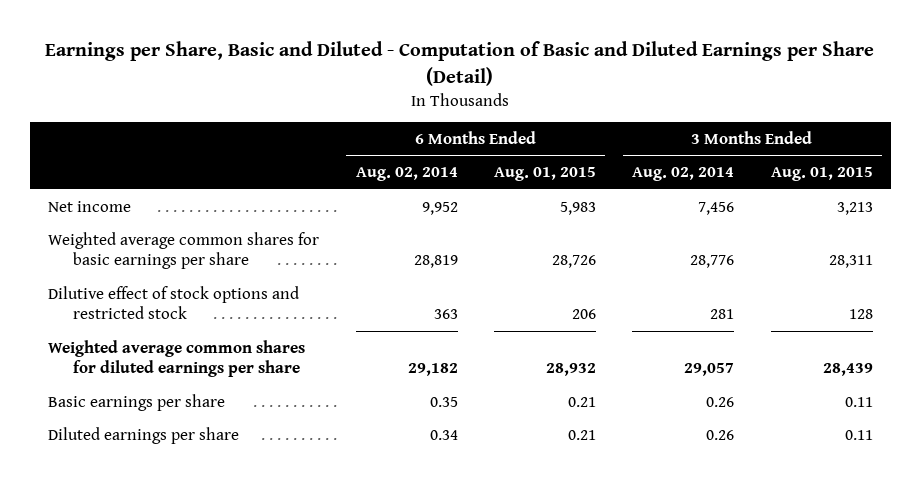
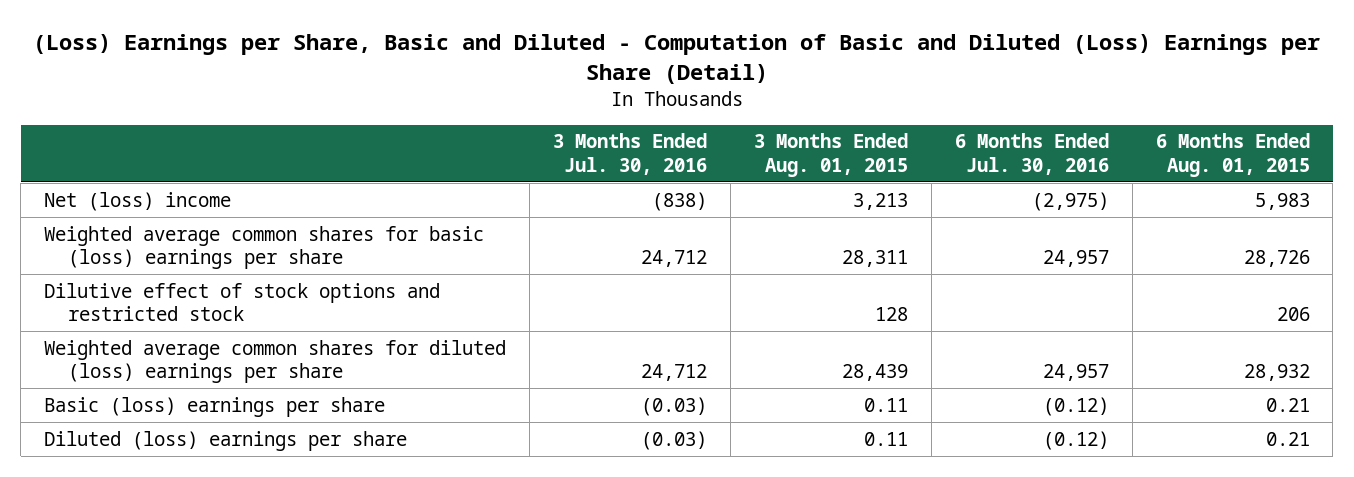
[45,41,875,86] Earnings per Share, Basic and Diluted - Computation of Basic and Diluted Earnings per Share (Detail) -> [32,34,1320,84] (Loss) Earnings per Share, Basic and Diluted - Computation of Basic and Diluted (Loss) Earnings per Share (Detail)
[355,167,458,182] Aug. 02, 2014 -> none
[632,167,735,182] Aug. 02, 2014 -> none
none -> [553,133,708,175] 3 Months Ended Jul. 30, 2016
none -> [954,133,1109,175] 6 Months Ended Jul. 30, 2016
[48,200,132,212] Net income -> [44,191,232,211] Net (loss) income
[48,231,320,270] Weighted average common shares for basic earnings per share -> [44,225,485,269] Weighted average common shares for basic (loss) earnings per share
[48,339,306,378] Weighted average common shares for diluted earnings per share -> [44,339,507,383] Weighted average common shares for diluted (loss) earnings per share
[48,393,226,411] Basic earnings per share -> [44,396,386,417] Basic (loss) earnings per share
[48,426,240,444] Diluted earnings per share -> [44,430,408,451] Diluted (loss) earnings per share

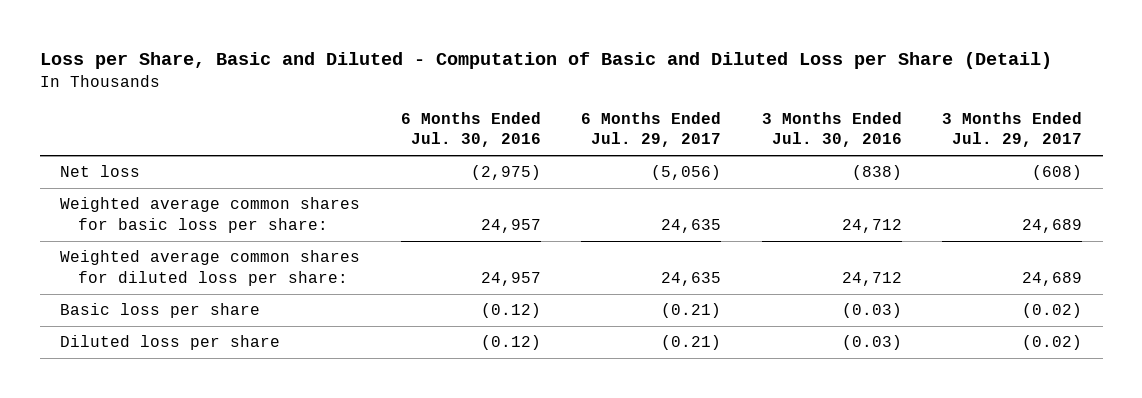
[32,34,1320,84] (Loss) Earnings per Share, Basic and Diluted - Computation of Basic and Diluted (Loss) Earnings per Share (Detail) -> [39,51,1052,69] Loss per Share, Basic and Diluted - Computation of Basic and Diluted Loss per Share (Detail)
[753,133,908,177] 3 Months Ended Aug. 01, 2015 -> none
[1155,133,1310,177] 6 Months Ended Aug. 01, 2015 -> none
none -> [581,112,722,148] 6 Months Ended Jul. 29, 2017
none -> [942,112,1083,148] 3 Months Ended Jul. 29, 2017
[44,282,441,321] Dilutive effect of stock options and restricted stock -> none
[44,191,232,211] Net (loss) income -> [60,165,141,178] Net loss
[44,225,485,269] Weighted average common shares for basic (loss) earnings per share -> [60,197,361,233] Weighted average common shares for basic loss per share:
[44,339,507,383] Weighted average common shares for diluted (loss) earnings per share -> [60,250,361,286] Weighted average common shares for diluted loss per share:
[44,396,386,417] Basic (loss) earnings per share -> [60,303,261,319] Basic loss per share
[44,430,408,451] Diluted (loss) earnings per share -> [60,335,281,351] Diluted loss per share

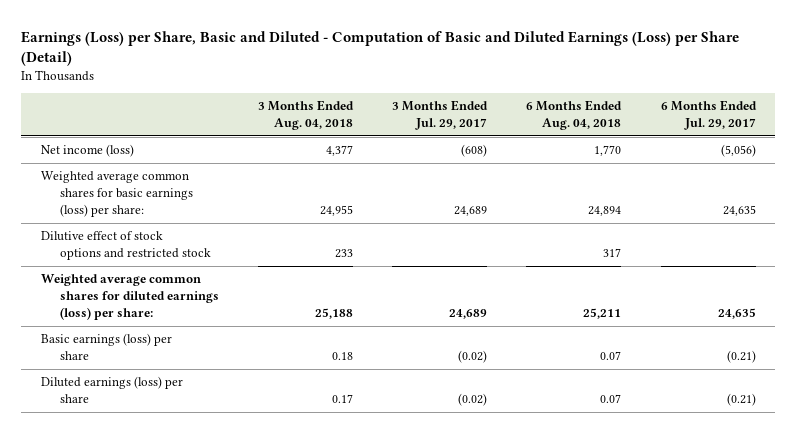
[39,51,1052,69] Loss per Share, Basic and Diluted - Computation of Basic and Diluted Loss per Share (Detail) -> [21,30,740,66] Earnings (Loss) per Share, Basic and Diluted - Computation of Basic and Diluted Earnings (Loss) per Share (Detail)
[400,112,541,148] 6 Months Ended Jul. 30, 2016 -> none
[761,112,902,148] 3 Months Ended Jul. 30, 2016 -> none
none -> [258,100,355,130] 3 Months Ended Aug. 04, 2018
none -> [526,100,623,130] 6 Months Ended Aug. 04, 2018
[60,165,141,178] Net loss -> [40,144,134,158] Net income (loss)
[60,197,361,233] Weighted average common shares for basic loss per share: -> [40,171,194,217] Weighted average common shares for basic earnings (loss) per share:
none -> [40,231,212,261] Dilutive effect of stock options and restricted stock
[60,250,361,286] Weighted average common shares for diluted loss per share: -> [40,274,220,320] Weighted average common shares for diluted earnings (loss) per share:
[60,303,261,319] Basic loss per share -> [40,333,172,361] Basic earnings (loss) per share
[60,335,281,351] Diluted loss per share -> [40,376,183,404] Diluted earnings (loss) per share

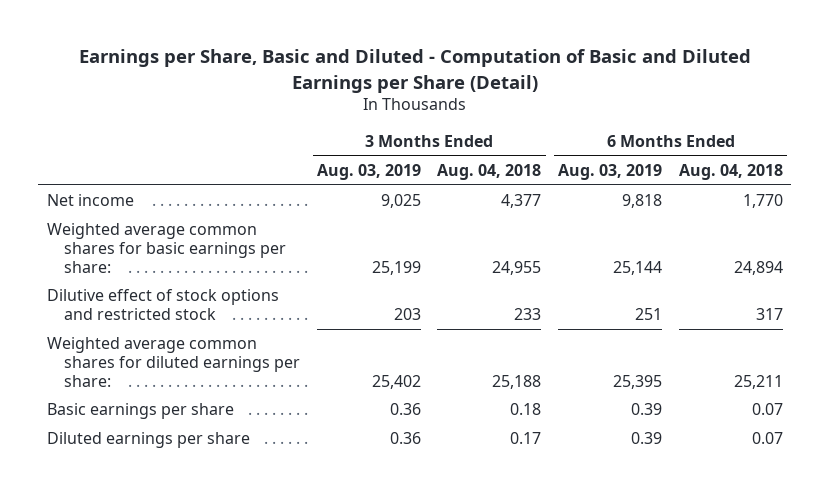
[21,30,740,66] Earnings (Loss) per Share, Basic and Diluted - Computation of Basic and Diluted Earnings (Loss) per Share (Detail) -> [78,49,751,93] Earnings per Share, Basic and Diluted - Computation of Basic and Diluted Earnings per Share (Detail)
[392,100,489,130] 3 Months Ended Jul. 29, 2017 -> none
[660,100,757,130] 6 Months Ended Jul. 29, 2017 -> none
none -> [316,163,421,180] Aug. 03, 2019
none -> [558,163,663,180] Aug. 03, 2019
[40,144,134,158] Net income (loss) -> [46,194,134,207] Net income
[40,171,194,217] Weighted average common shares for basic earnings (loss) per share: -> [46,223,286,273] Weighted average common shares for basic earnings per share:
[40,274,220,320] Weighted average common shares for diluted earnings (loss) per share: -> [46,337,300,387] Weighted average common shares for diluted earnings per share:
[40,333,172,361] Basic earnings (loss) per share -> [46,403,234,420] Basic earnings per share
[40,376,183,404] Diluted earnings (loss) per share -> [46,432,250,449] Diluted earnings per share

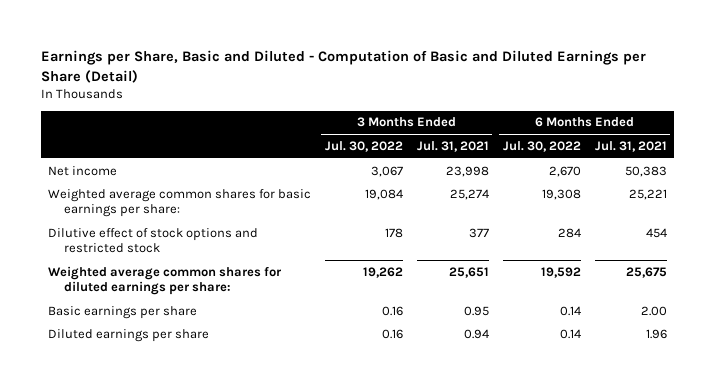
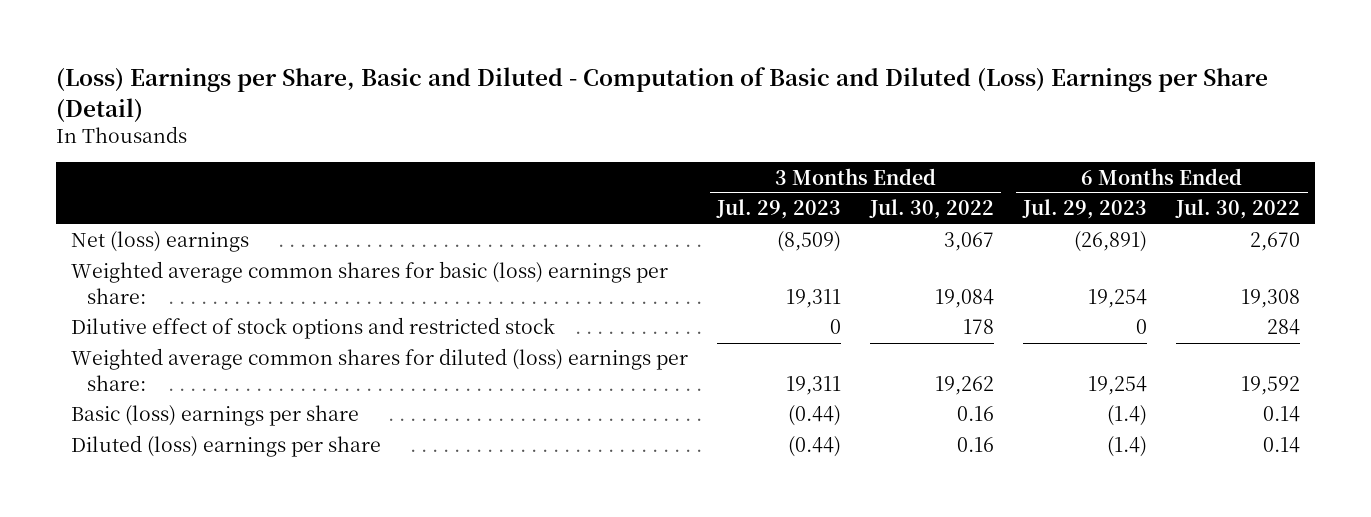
[41,49,647,83] Earnings per Share, Basic and Diluted - Computation of Basic and Diluted Earnings per Share (Detail) -> [56,67,1269,122] (Loss) Earnings per Share, Basic and Diluted - Computation of Basic and Diluted (Loss) Earnings per Share (Detail)
[416,140,489,152] Jul. 31, 2021 -> none
[594,140,667,152] Jul. 31, 2021 -> none
none -> [715,199,841,220] Jul. 29, 2023
none -> [1022,199,1148,220] Jul. 29, 2023
[48,165,118,176] Net income -> [70,231,249,253] Net (loss) earnings
[48,188,312,218] Weighted average common shares for basic earnings per share: -> [70,261,668,304] Weighted average common shares for basic (loss) earnings per share:
[48,265,283,296] Weighted average common shares for diluted earnings per share: -> [70,348,688,391] Weighted average common shares for diluted (loss) earnings per share:
[48,305,198,319] Basic earnings per share -> [70,405,359,427] Basic (loss) earnings per share
[48,328,210,342] Diluted earnings per share -> [70,435,381,458] Diluted (loss) earnings per share

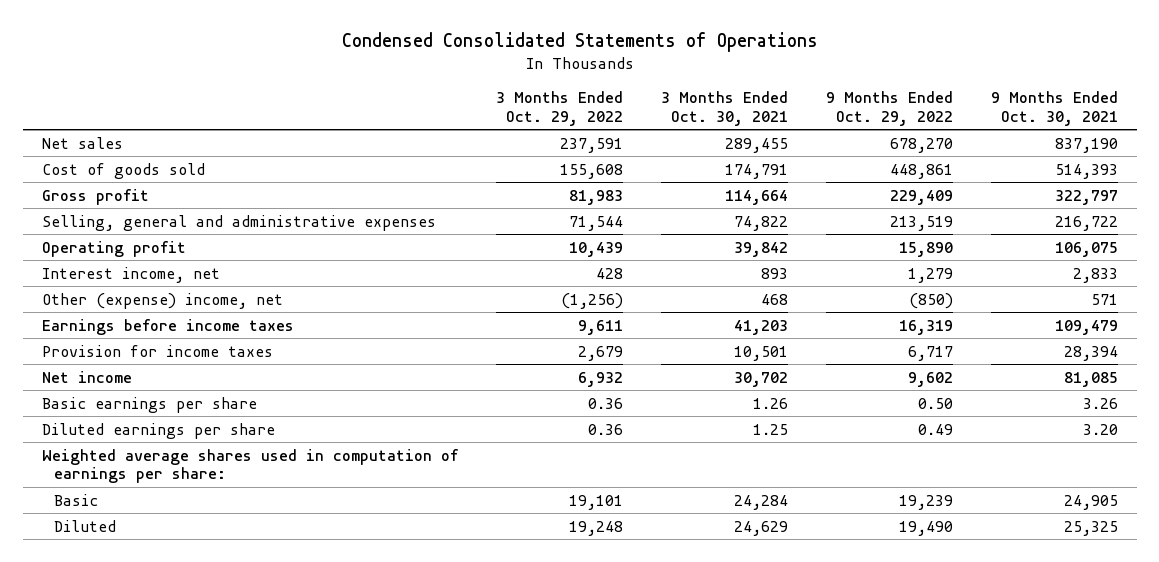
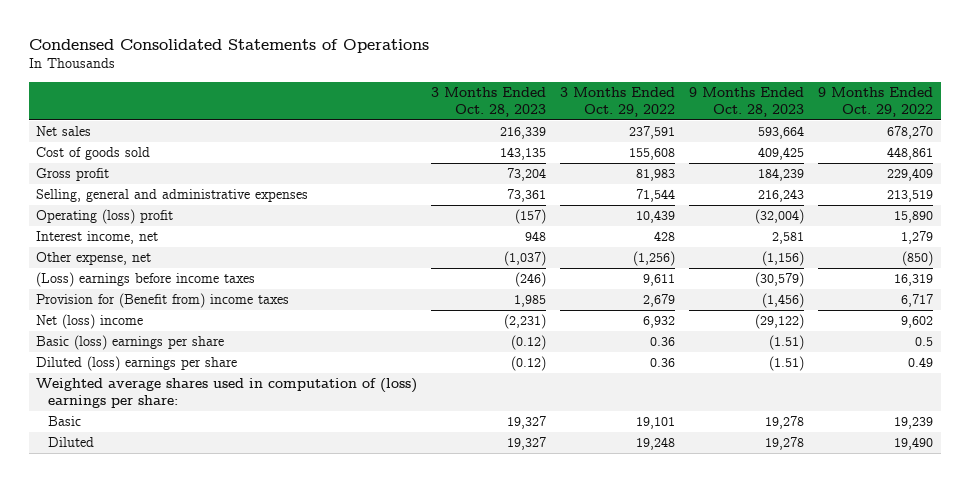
[660,91,788,126] 3 Months Ended Oct. 30, 2021 -> none
[990,91,1118,126] 9 Months Ended Oct. 30, 2021 -> none
none -> [430,87,546,117] 3 Months Ended Oct. 28, 2023
none -> [689,87,805,117] 9 Months Ended Oct. 28, 2023
[41,240,186,257] Operating profit -> [35,209,173,225] Operating (loss) profit
[41,292,283,309] Other (expense) income, net -> [35,252,151,266] Other expense, net
[41,318,294,335] Earnings before income taxes -> [35,272,255,288] (Loss) earnings before income taxes
[41,344,273,357] Provision for income taxes -> [35,293,289,309] Provision for (Benefit from) income taxes
[41,370,132,383] Net income -> [35,314,143,330] Net (loss) income
[41,396,257,413] Basic earnings per share -> [35,335,224,351] Basic (loss) earnings per share
[917,397,953,409] 0.50 -> [915,337,934,347] 0.5
[41,422,275,439] Diluted earnings per share -> [35,356,237,372] Diluted (loss) earnings per share
[41,448,459,483] Weighted average shares used in computation of earnings per share: -> [35,378,417,408] Weighted average shares used in computation of (loss) earnings per share:

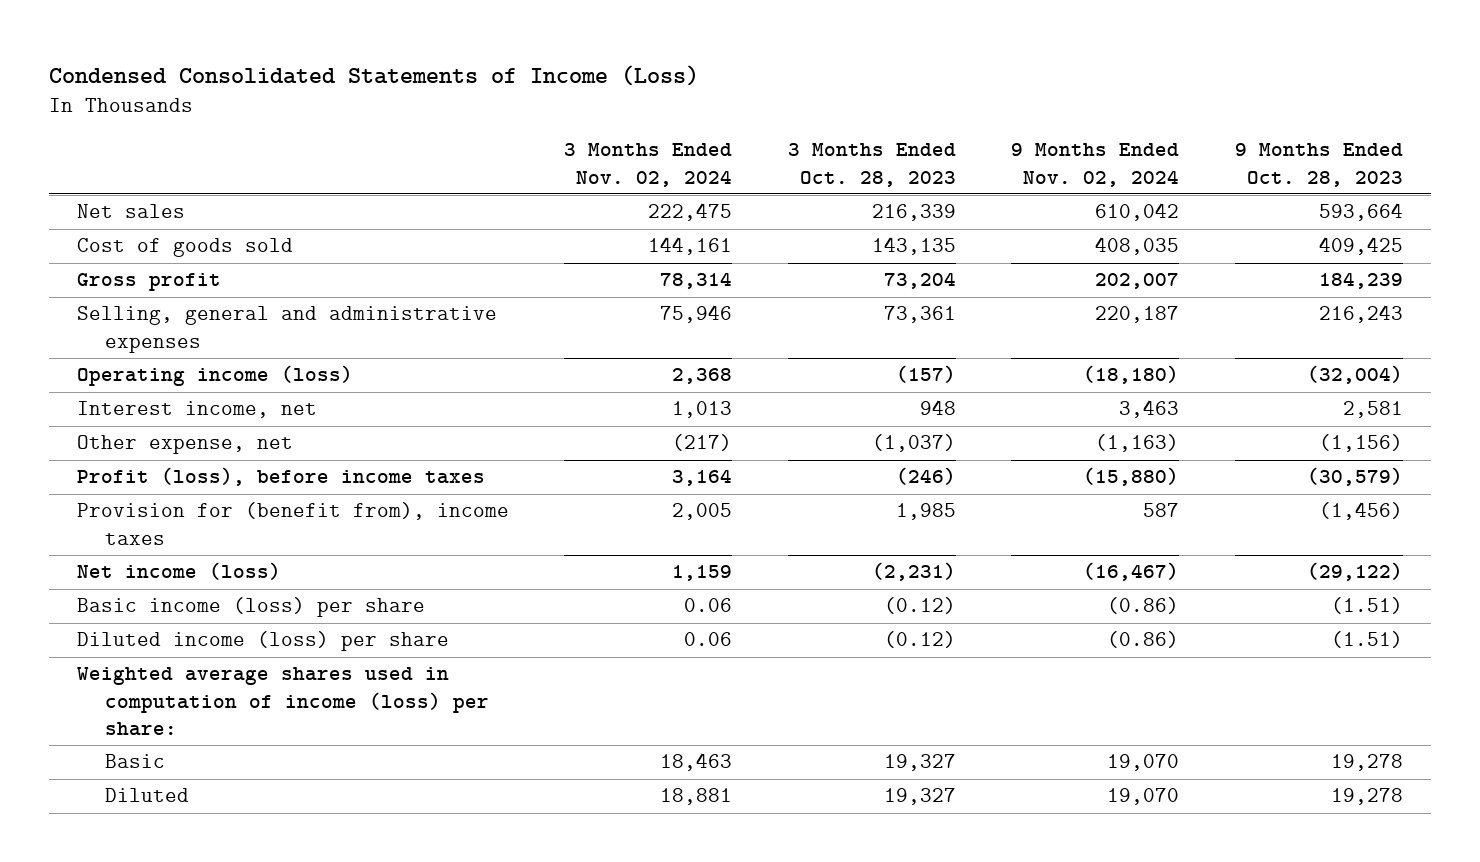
[28,38,429,53] Condensed Consolidated Statements of Operations -> [49,64,700,86] Condensed Consolidated Statements of Income (Loss)
[560,87,676,117] 3 Months Ended Oct. 29, 2022 -> none
[818,87,934,117] 9 Months Ended Oct. 29, 2022 -> none
none -> [564,143,733,187] 3 Months Ended Nov. 02, 2024
none -> [1011,143,1180,187] 9 Months Ended Nov. 02, 2024
[35,209,173,225] Operating (loss) profit -> [76,365,353,387] Operating income (loss)
[35,272,255,288] (Loss) earnings before income taxes -> [76,467,485,487] Profit (loss), before income taxes
[35,293,289,309] Provision for (Benefit from) income taxes -> [76,502,509,545] Provision for (benefit from), income taxes
[35,314,143,330] Net (loss) income -> [76,562,281,581] Net income (loss)
[35,335,224,351] Basic (loss) earnings per share -> [76,597,425,618] Basic income (loss) per share
[35,356,237,372] Diluted (loss) earnings per share -> [76,631,449,652] Diluted income (loss) per share
[35,378,417,408] Weighted average shares used in computation of (loss) earnings per share: -> [76,667,489,736] Weighted average shares used in computation of income (loss) per share:

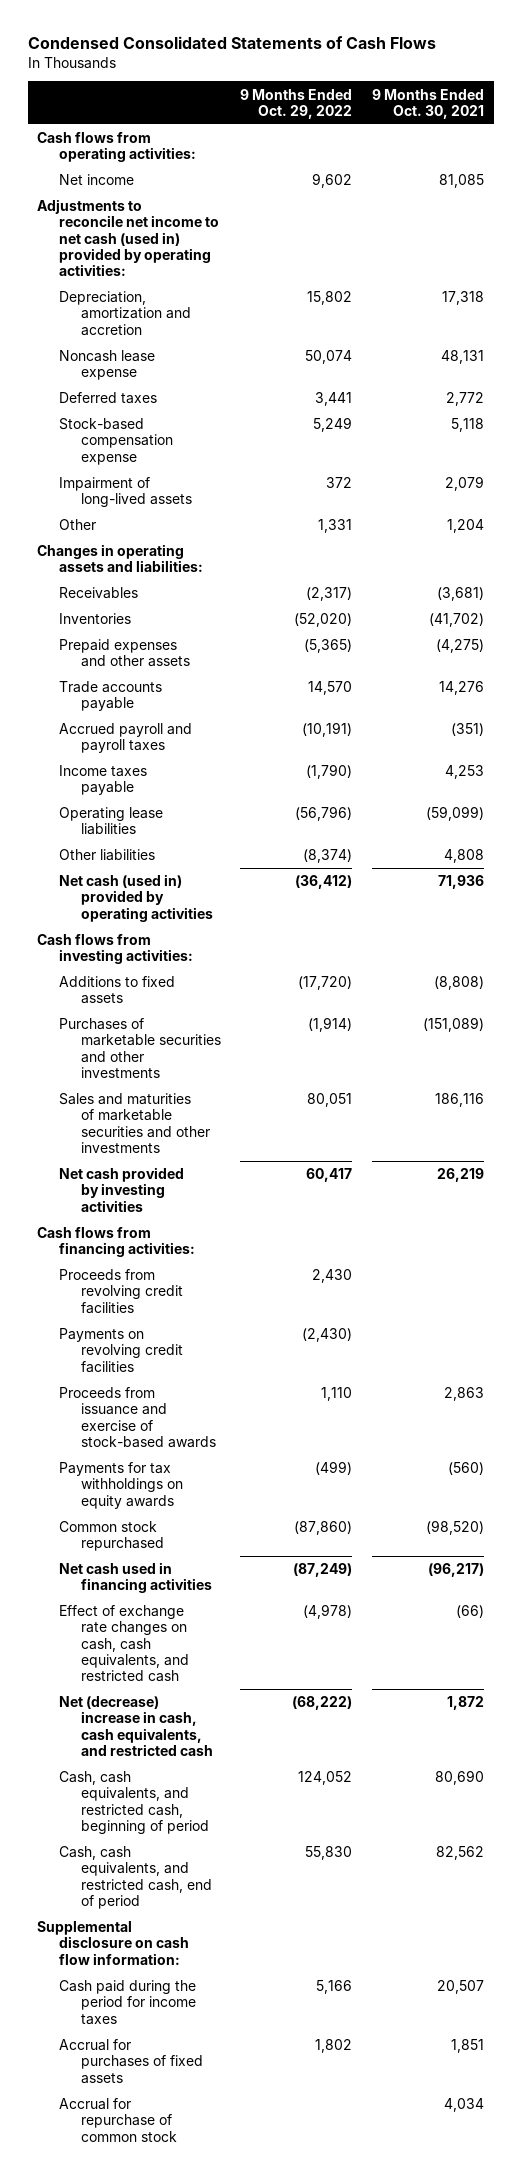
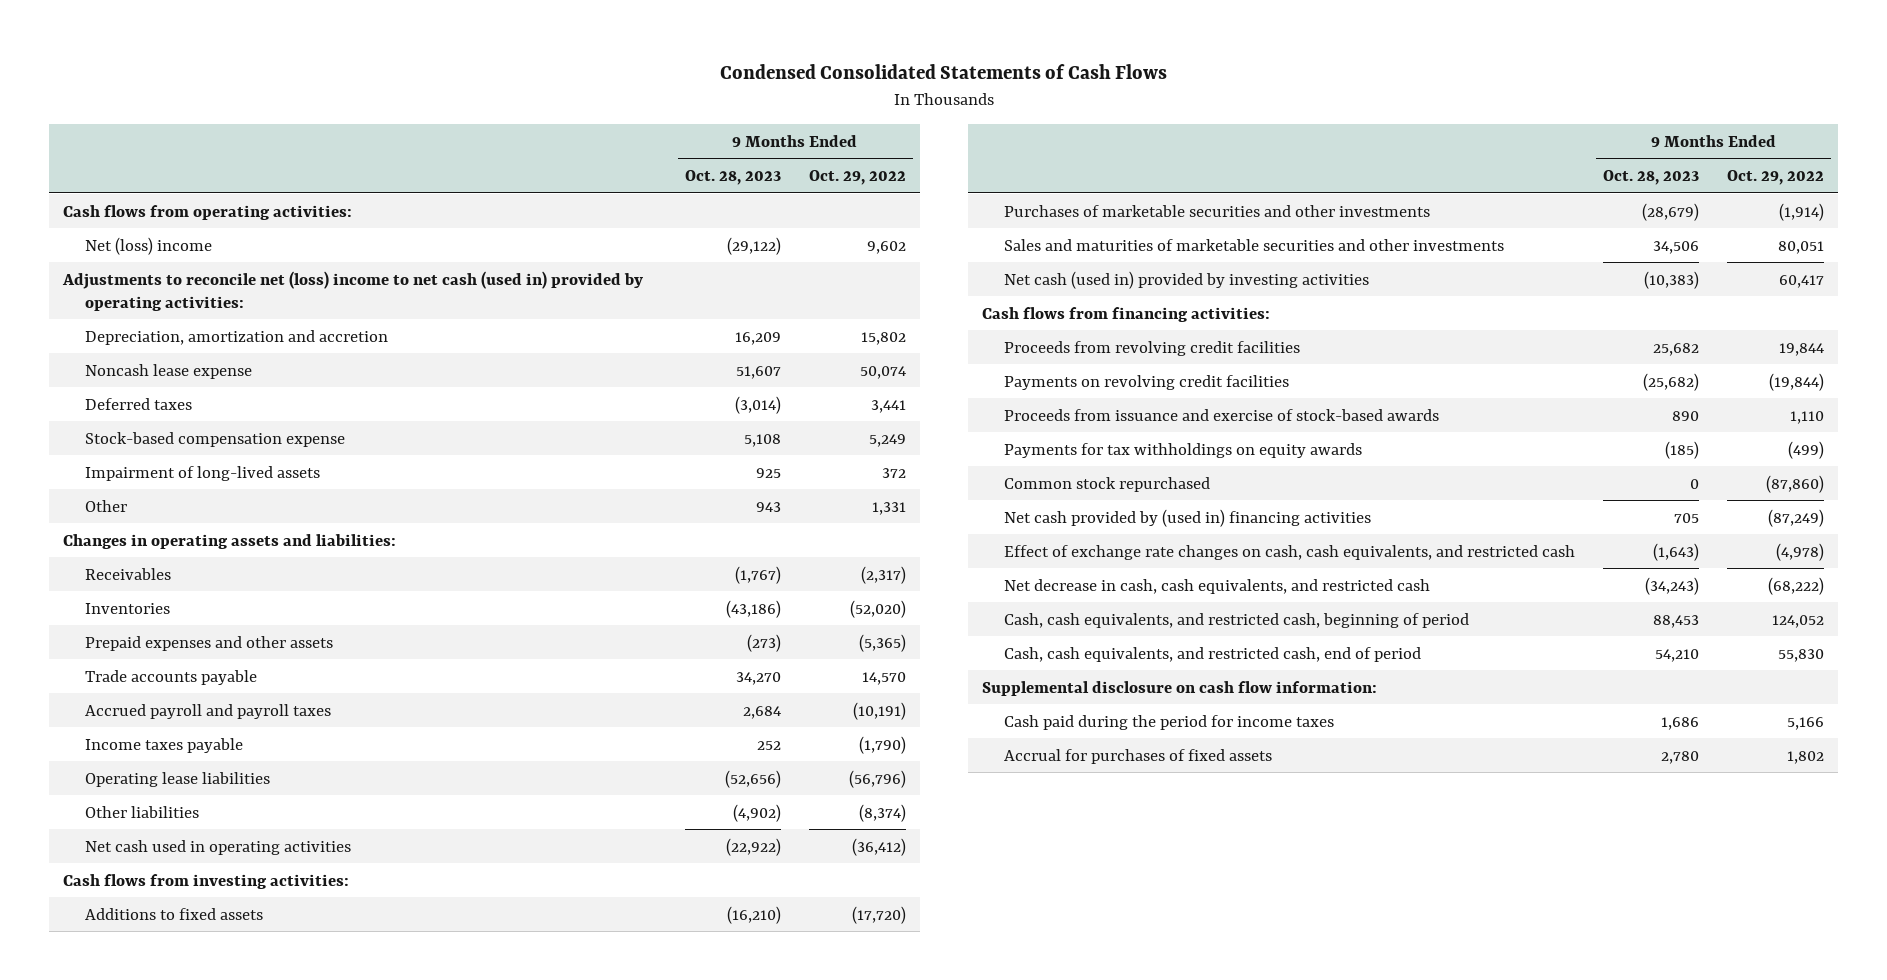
[372,88,485,119] 9 Months Ended Oct. 30, 2021 -> none
none -> [684,169,781,185] Oct. 28, 2023
[59,174,135,186] Net income -> [85,236,213,255] Net (loss) income
[37,199,220,277] Adjustments to reconcile net income to net cash (used in) provided by operating activities: -> [62,270,644,311] Adjustments to reconcile net (loss) income to net cash (used in) provided by operating activities:
[59,874,213,922] Net cash (used in) provided by operating activities -> [85,839,352,855] Net cash used in operating activities
[59,1167,185,1212] Net cash provided by investing activities -> [1003,270,1369,289] Net cash (used in) provided by investing activities
[312,1269,353,1284] 2,430 -> [1779,342,1825,356] 19,844
[302,1328,353,1343] (2,430) -> [1769,372,1825,391] (19,844)
[59,1562,212,1594] Net cash used in financing activities -> [1003,508,1371,527] Net cash provided by (used in) financing activities
[59,1696,213,1756] Net (decrease) increase in cash, cash equivalents, and restricted cash -> [1003,578,1430,594] Net decrease in cash, cash equivalents, and restricted cash
[59,2098,177,2142] Accrual for repurchase of common stock -> none

